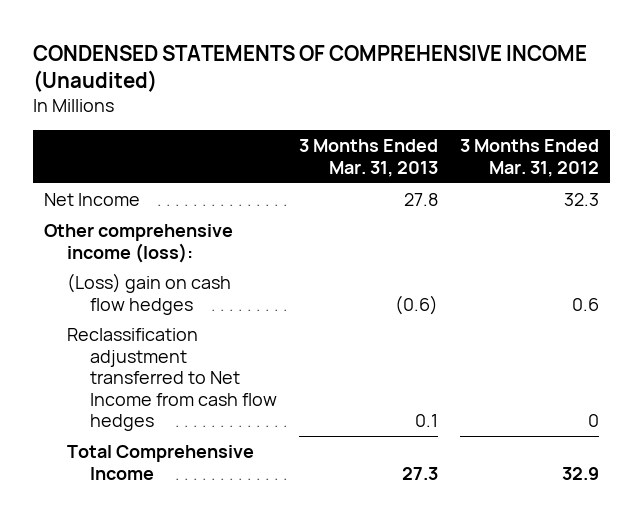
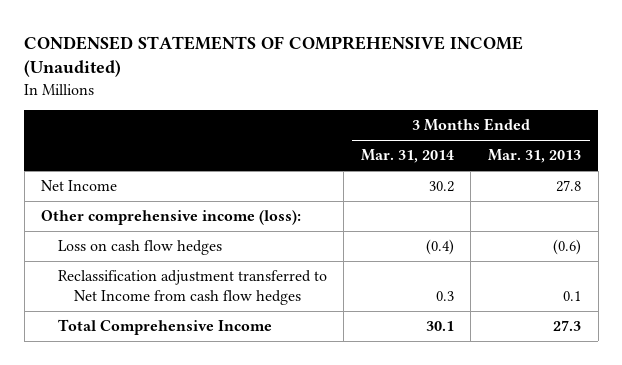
[459,139,599,177] 3 Months Ended Mar. 31, 2012 -> none
none -> [360,149,454,164] Mar. 31, 2014
[66,272,231,315] (Loss) gain on cash flow hedges -> [57,240,222,256] Loss on cash flow hedges

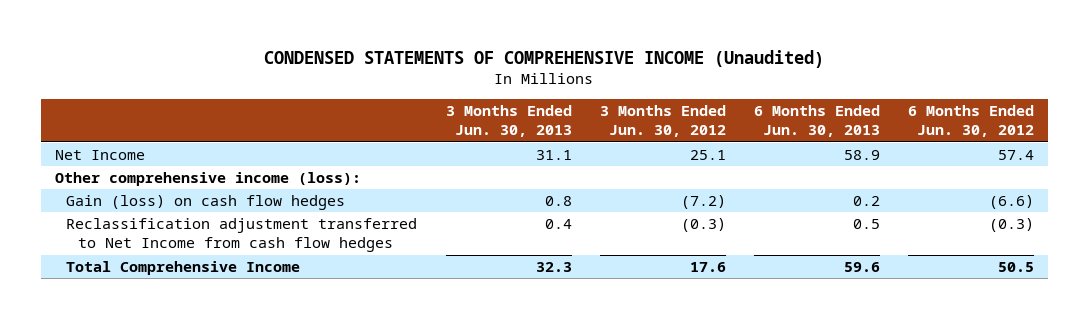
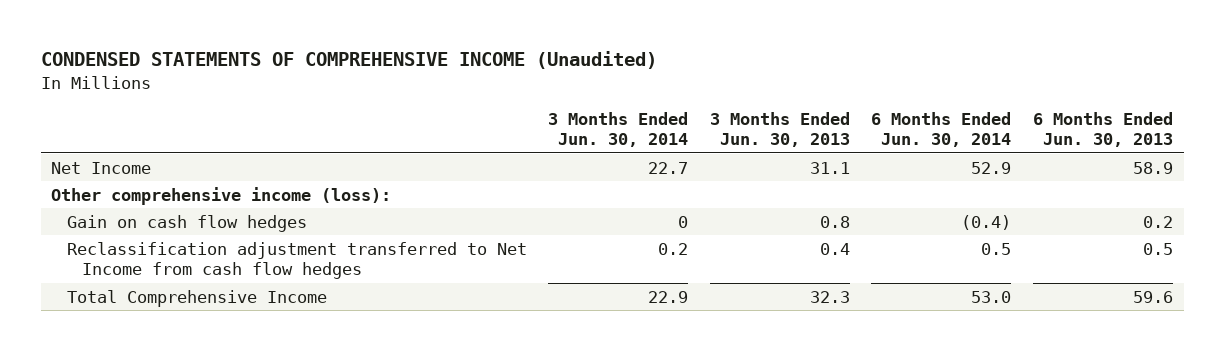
[599,105,726,138] 3 Months Ended Jun. 30, 2012 -> none
[908,105,1035,138] 6 Months Ended Jun. 30, 2012 -> none
none -> [548,111,689,148] 3 Months Ended Jun. 30, 2014
none -> [871,111,1012,148] 6 Months Ended Jun. 30, 2014
[66,195,346,211] Gain (loss) on cash flow hedges -> [66,214,307,232] Gain on cash flow hedges

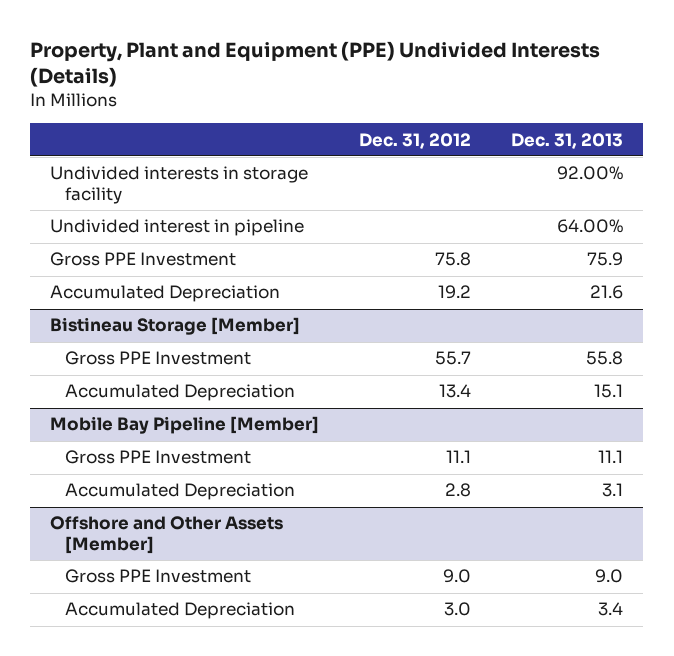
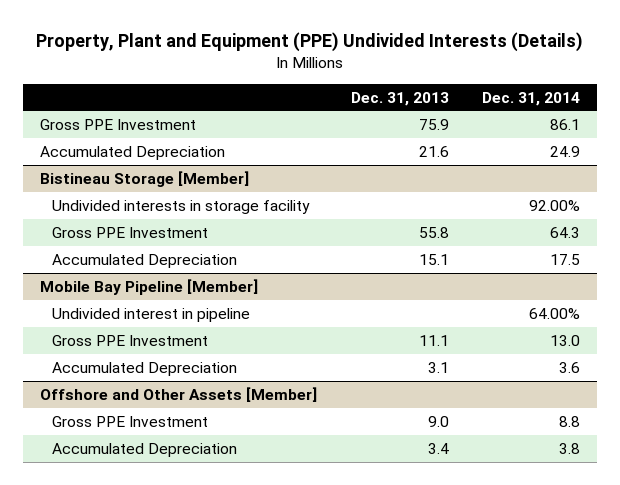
[359,132,472,149] Dec. 31, 2012 -> none
none -> [482,91,581,106] Dec. 31, 2014
[50,166,309,205] Undivided interests in storage facility -> none
[50,219,305,237] Undivided interest in pipeline -> none
none -> [51,199,310,214] Undivided interests in storage facility
none -> [51,307,250,322] Undivided interest in pipeline

